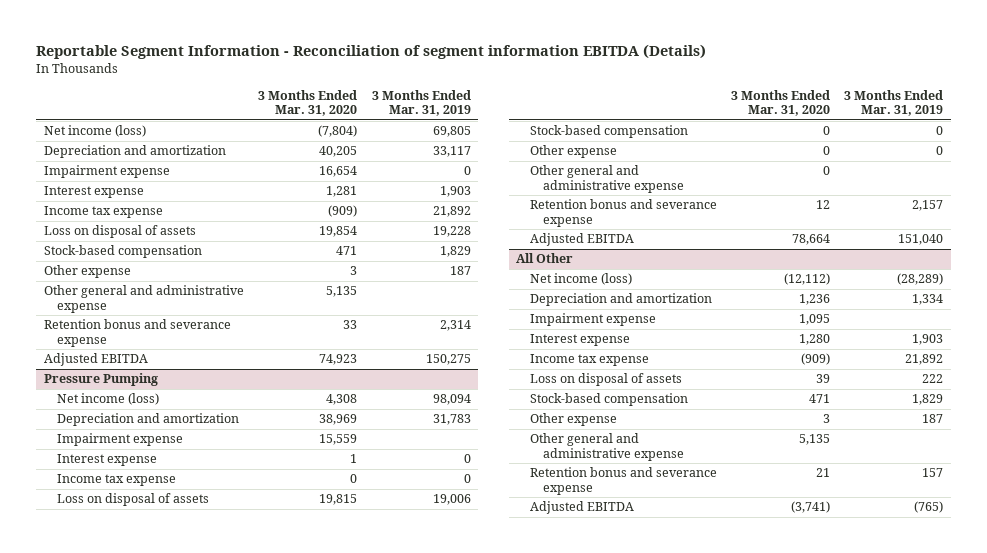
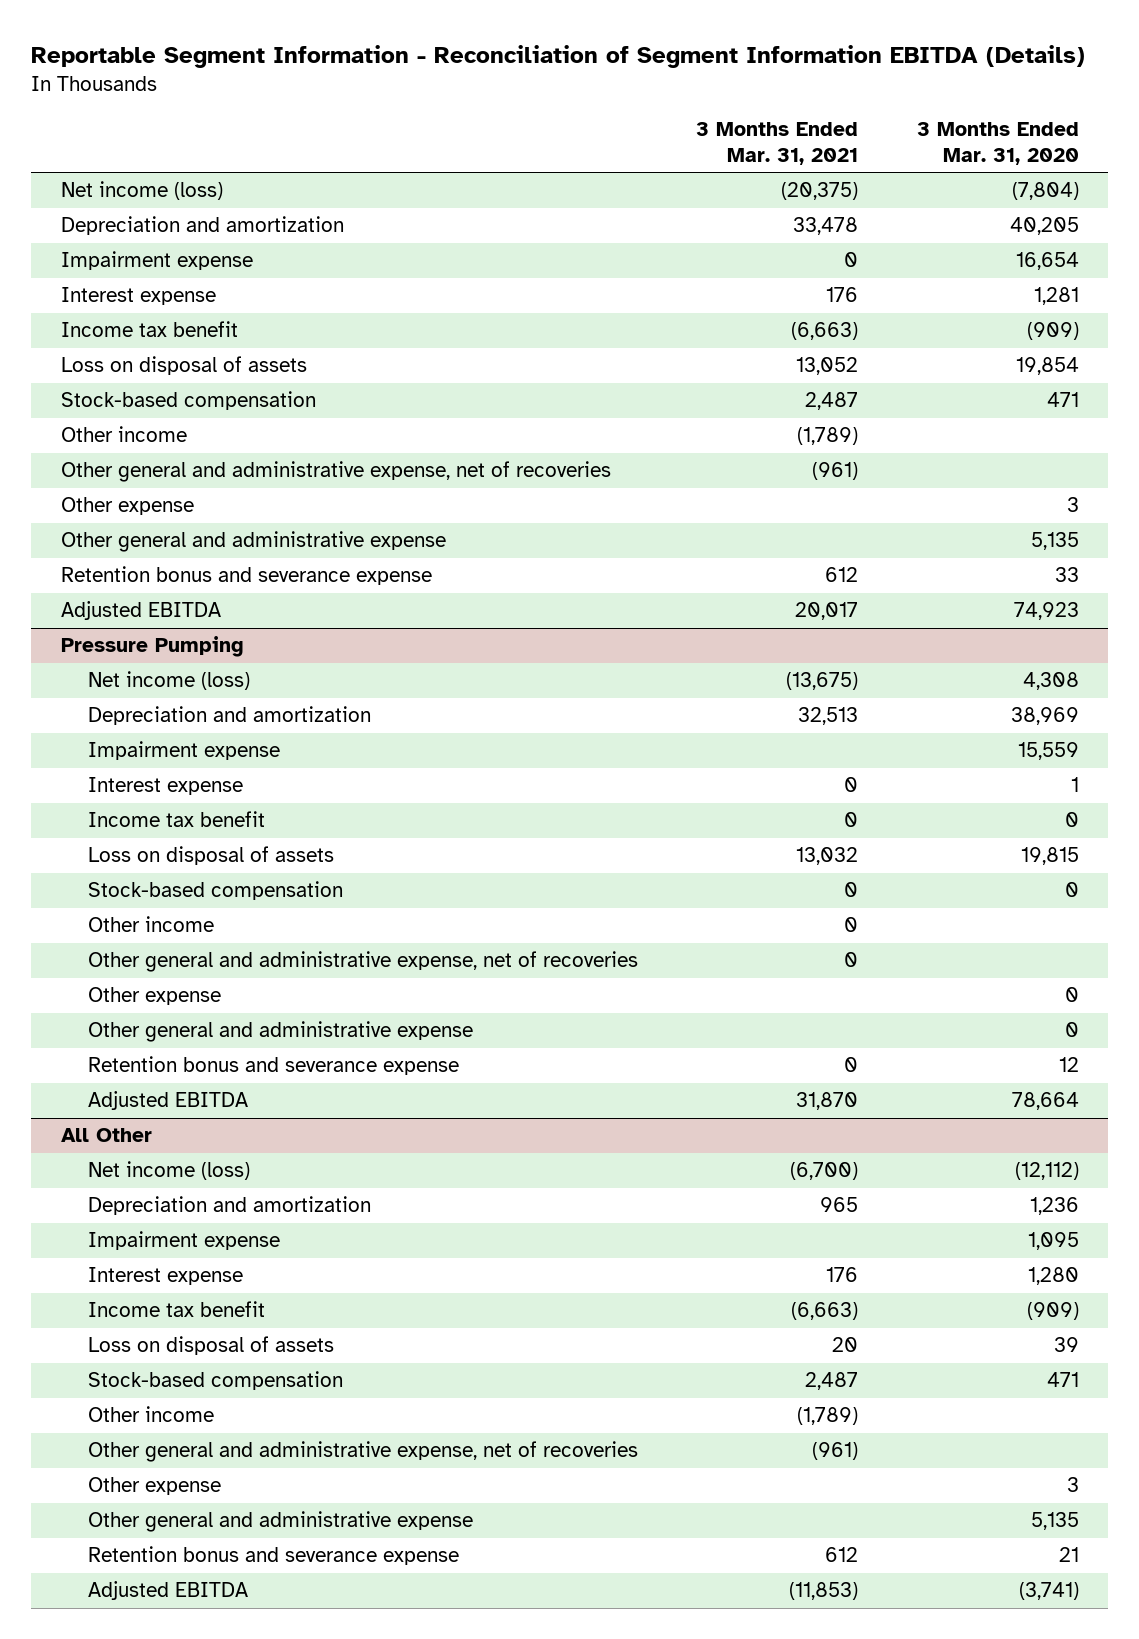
[36,43,707,59] Reportable Segment Information - Reconciliation of segment information EBITDA (Details) -> [31,45,1086,69] Reportable Segment Information - Reconciliation of Segment Information EBITDA (Details)
[371,89,471,117] 3 Months Ended Mar. 31, 2019 -> none
none -> [696,121,859,165] 3 Months Ended Mar. 31, 2021
[43,206,163,219] Income tax expense -> [60,321,238,338] Income tax benefit
none -> [60,426,187,443] Other income
none -> [60,461,611,483] Other general and administrative expense, net of recoveries
[56,474,176,487] Income tax expense -> [87,811,265,828] Income tax benefit
none -> [87,916,214,933] Other income
none -> [87,951,638,973] Other general and administrative expense, net of recoveries
[529,354,649,367] Income tax expense -> [87,1301,265,1318] Income tax benefit
none -> [87,1406,214,1423] Other income
none -> [87,1441,638,1463] Other general and administrative expense, net of recoveries

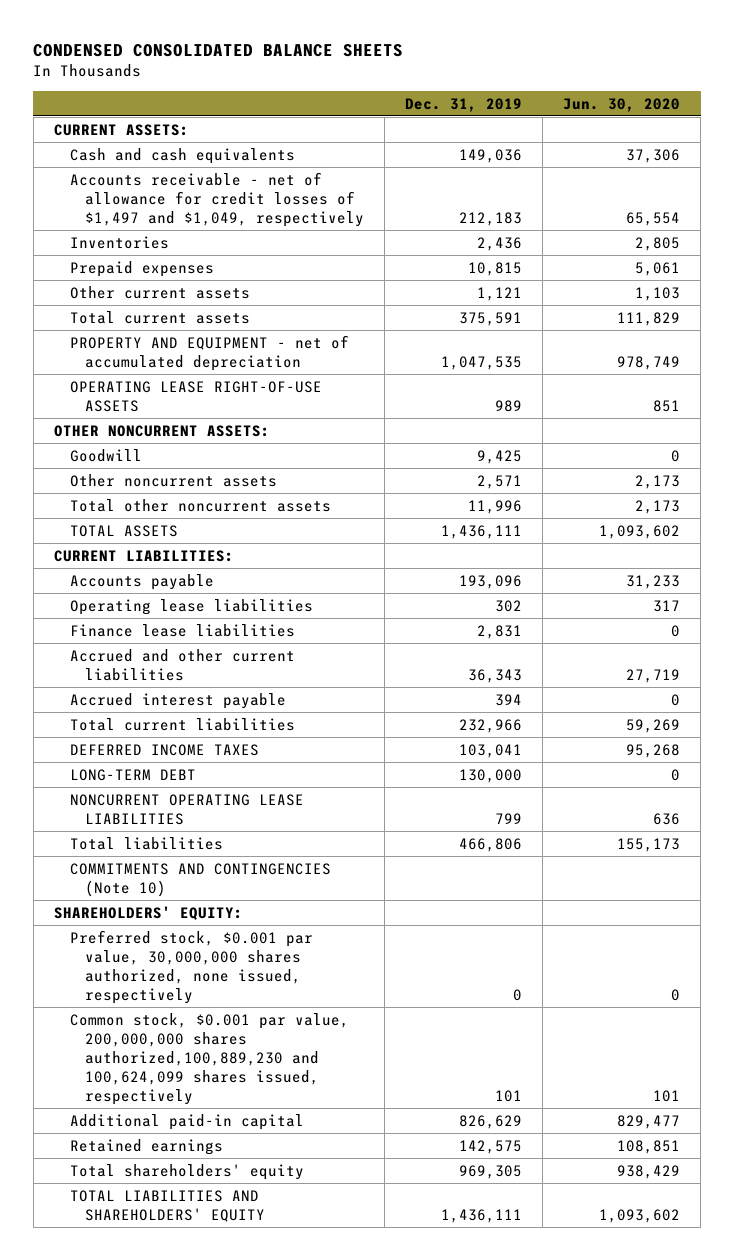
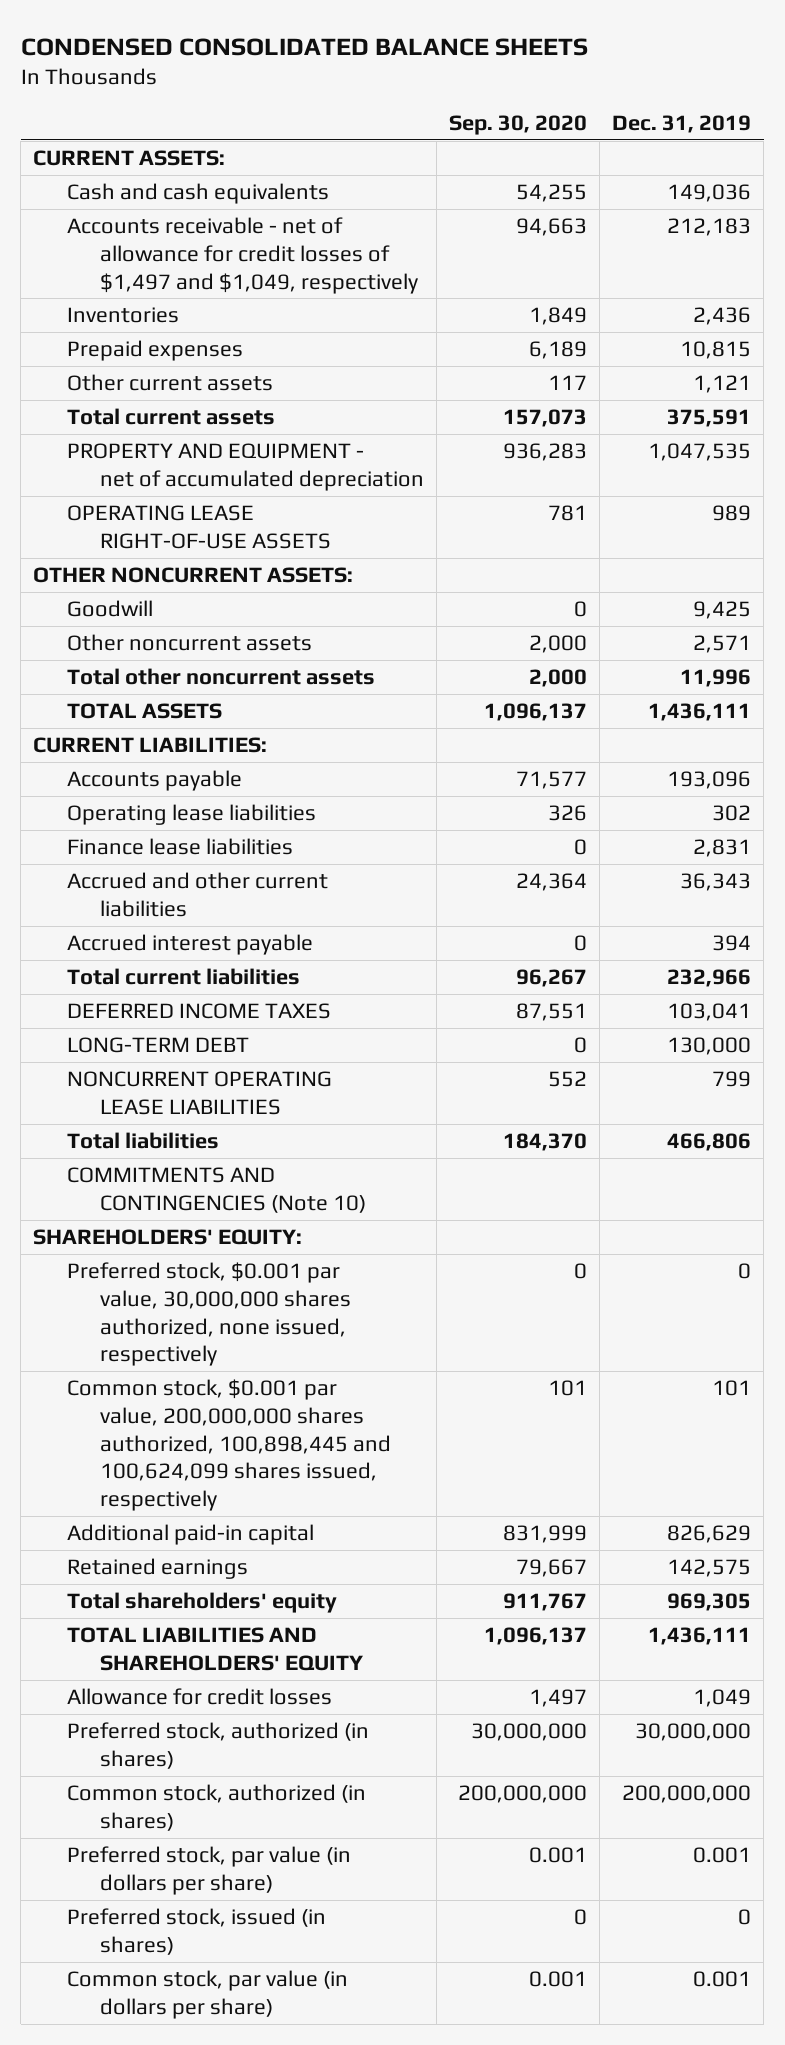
[563,97,681,112] Jun. 30, 2020 -> none
none -> [449,114,588,135] Sep. 30, 2020
[69,1012,349,1106] Common stock, $0.001 par value, 200,000,000 shares authorized,100,889,230 and 100,624,099 shares issued, respectively -> [66,1378,392,1512] Common stock, $0.001 par value, 200,000,000 shares authorized, 100,898,445 and 100,624,099 shares issued, respectively
none -> [66,1687,332,1705] Allowance for credit losses
none -> [66,1721,369,1769] Preferred stock, authorized (in shares)
none -> [66,1783,366,1831] Common stock, authorized (in shares)
none -> [66,1845,351,1895] Preferred stock, par value (in dollars per share)
none -> [66,1907,326,1955] Preferred stock, issued (in shares)
none -> [66,1969,348,2019] Common stock, par value (in dollars per share)

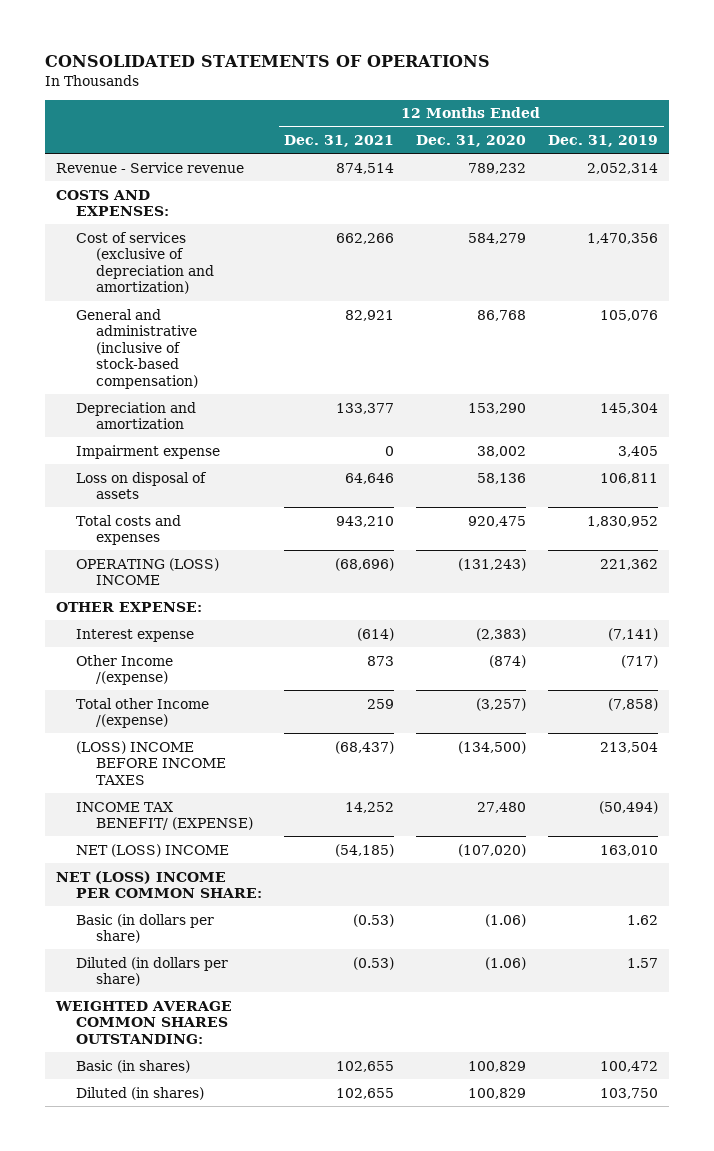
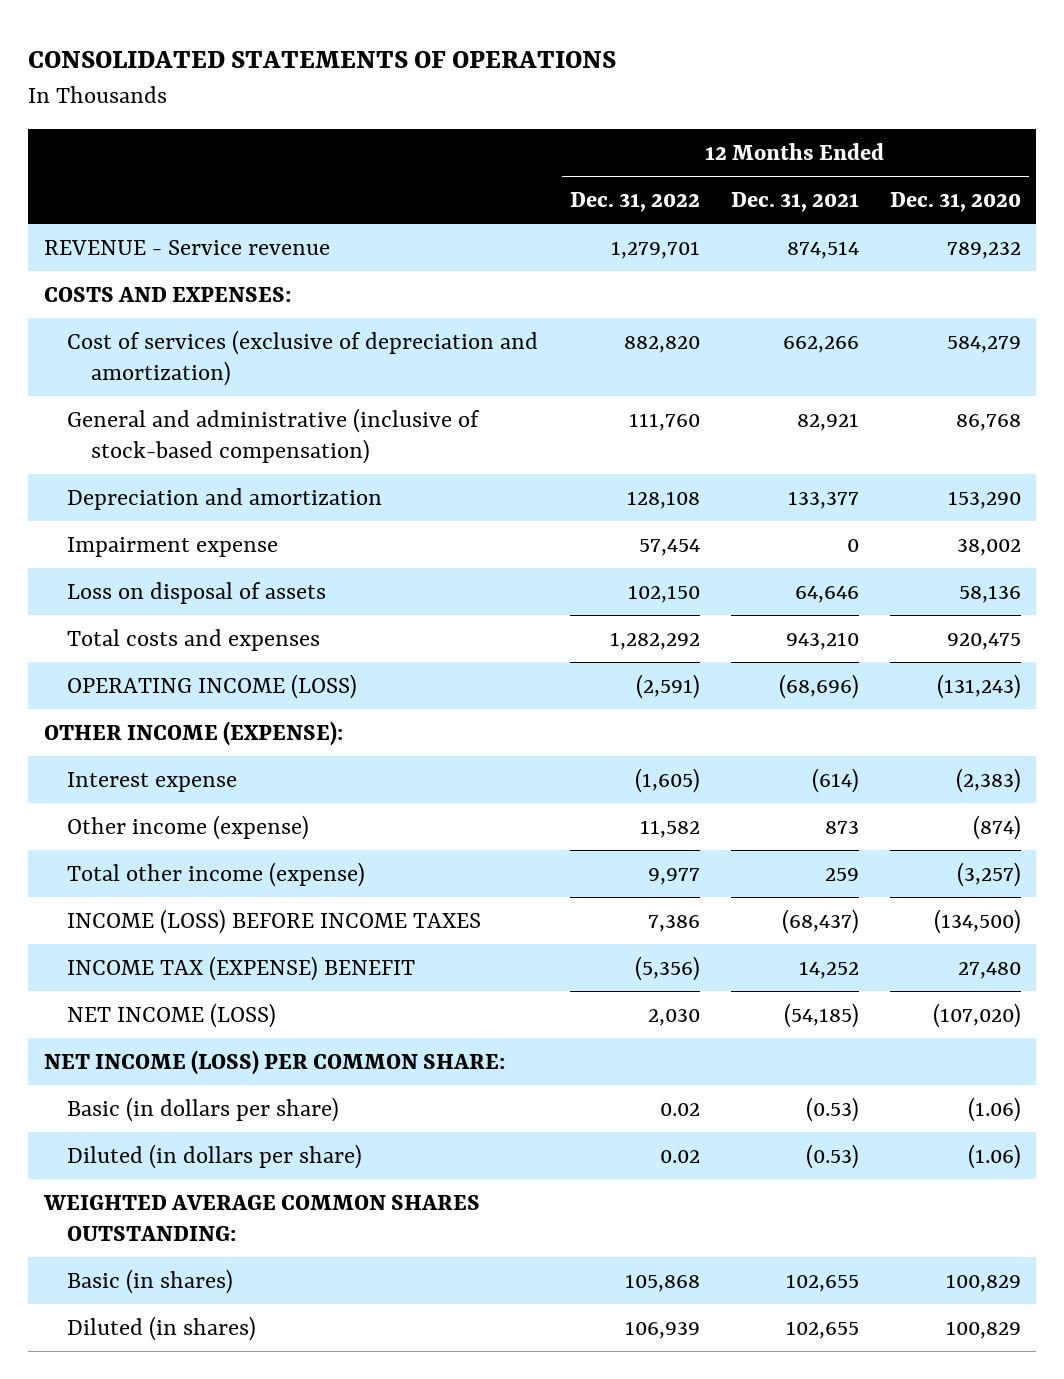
[548,134,659,147] Dec. 31, 2019 -> none
none -> [569,191,700,212] Dec. 31, 2022
[56,161,245,173] Revenue - Service revenue -> [43,239,330,255] REVENUE - Service revenue
[76,557,220,586] OPERATING (LOSS) INCOME -> [67,673,358,699] OPERATING INCOME (LOSS)
[56,601,203,612] OTHER EXPENSE: -> [43,720,343,746] OTHER INCOME (EXPENSE):
[76,654,174,686] Other Income /(expense) -> [67,814,310,840] Other income (expense)
[76,697,210,729] Total other Income /(expense) -> [67,861,366,887] Total other income (expense)
[76,740,227,785] (LOSS) INCOME BEFORE INCOME TAXES -> [67,908,482,934] INCOME (LOSS) BEFORE INCOME TAXES
[76,801,254,831] INCOME TAX BENEFIT/ (EXPENSE) -> [67,955,416,981] INCOME TAX (EXPENSE) BENEFIT
[76,843,230,857] NET (LOSS) INCOME -> [67,1002,277,1028] NET INCOME (LOSS)
[56,870,263,899] NET (LOSS) INCOME PER COMMON SHARE: -> [43,1049,505,1075] NET INCOME (LOSS) PER COMMON SHARE:

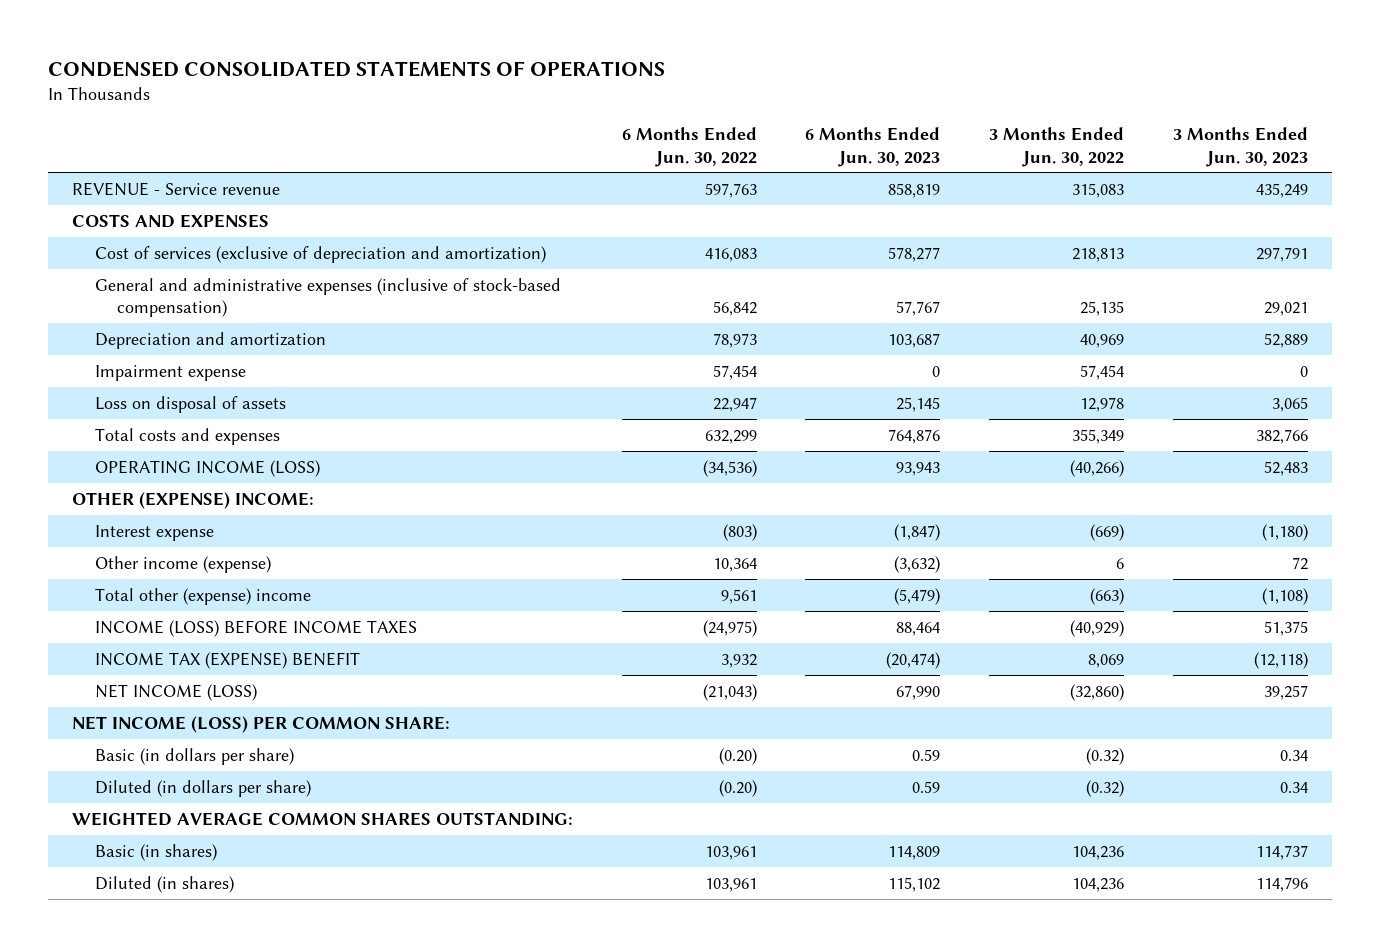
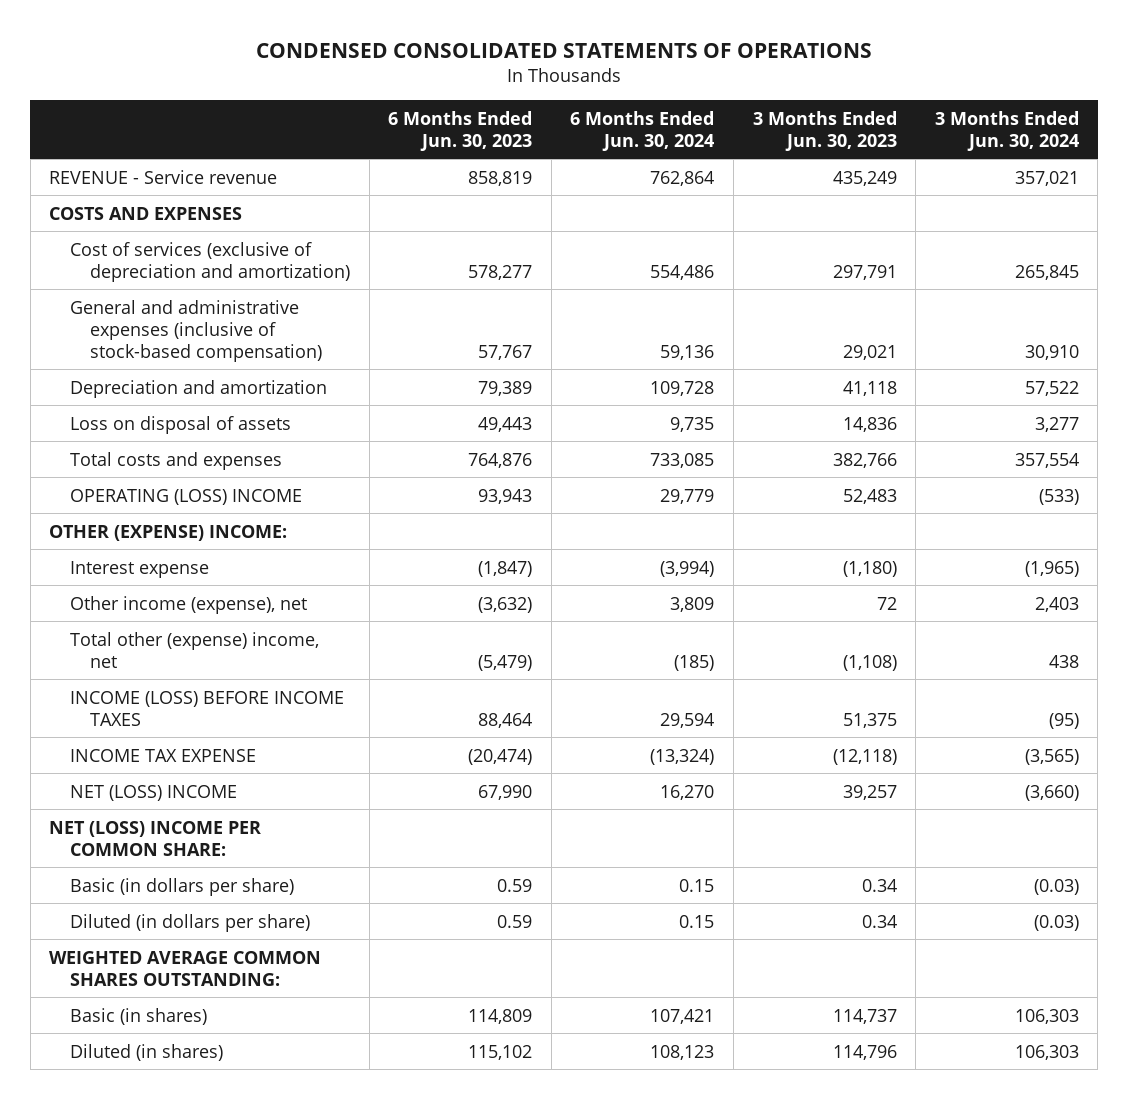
[621,127,757,167] 6 Months Ended Jun. 30, 2022 -> none
[989,127,1125,167] 3 Months Ended Jun. 30, 2022 -> none
none -> [570,110,715,151] 6 Months Ended Jun. 30, 2024
none -> [934,110,1079,151] 3 Months Ended Jun. 30, 2024
[94,364,246,381] Impairment expense -> none
[888,332,941,348] 103,687 -> [478,380,533,396] 79,389
[1263,332,1308,348] 52,889 -> [842,380,897,396] 41,118
[896,396,941,412] 25,145 -> [478,416,533,432] 49,443
[1271,396,1308,412] 3,065 -> [842,416,897,432] 14,836
[94,459,320,477] OPERATING INCOME (LOSS) -> [69,488,302,505] OPERATING (LOSS) INCOME
[94,555,271,573] Other income (expense) -> [69,595,307,614] Other income (expense), net
[94,587,311,605] Total other (expense) income -> [69,631,319,668] Total other (expense) income, net
[94,651,360,669] INCOME TAX (EXPENSE) BENEFIT -> [69,748,256,762] INCOME TAX EXPENSE
[94,683,257,701] NET INCOME (LOSS) -> [69,784,237,801] NET (LOSS) INCOME
[72,715,451,733] NET INCOME (LOSS) PER COMMON SHARE: -> [49,820,262,856] NET (LOSS) INCOME PER COMMON SHARE:

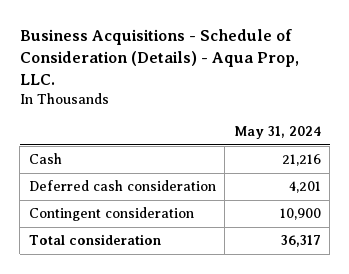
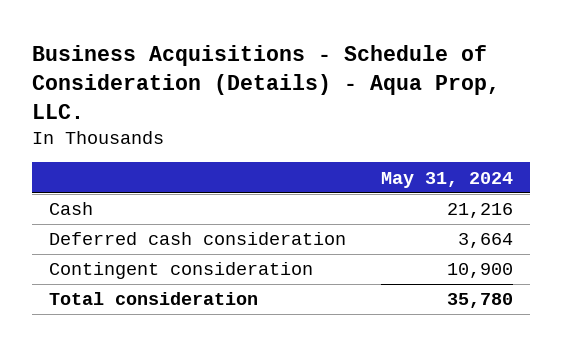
[288,181,321,194] 4,201 -> [457,233,513,249] 3,664
[280,235,321,248] 36,317 -> [446,293,513,309] 35,780

